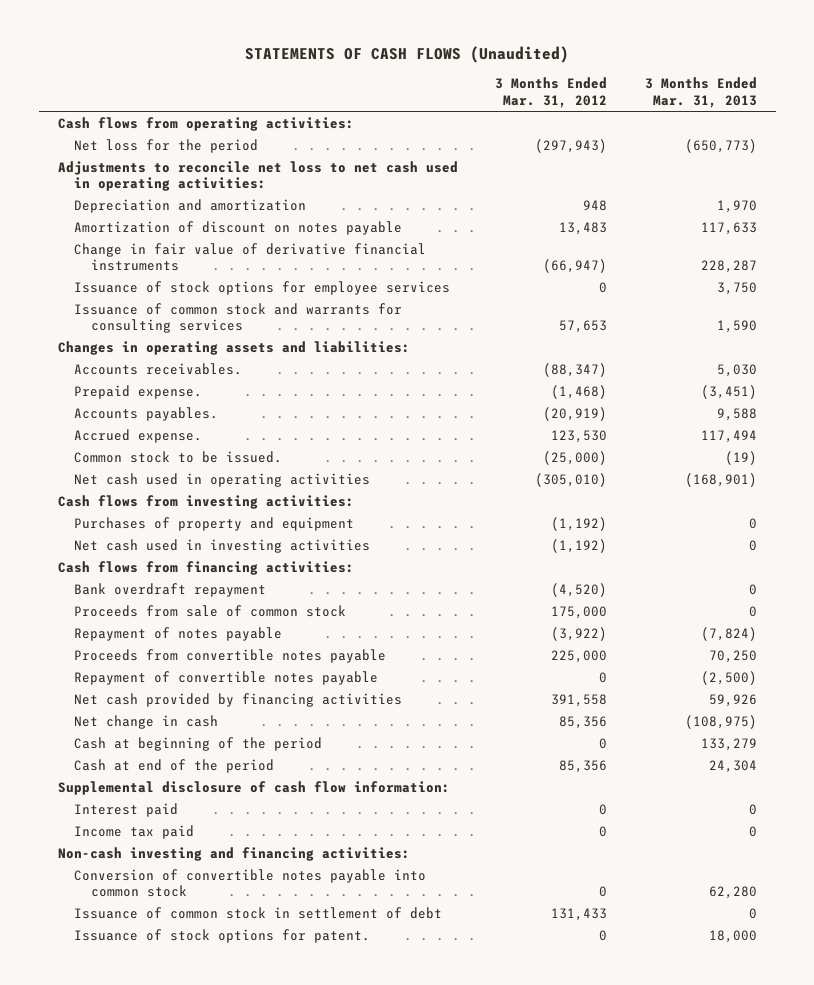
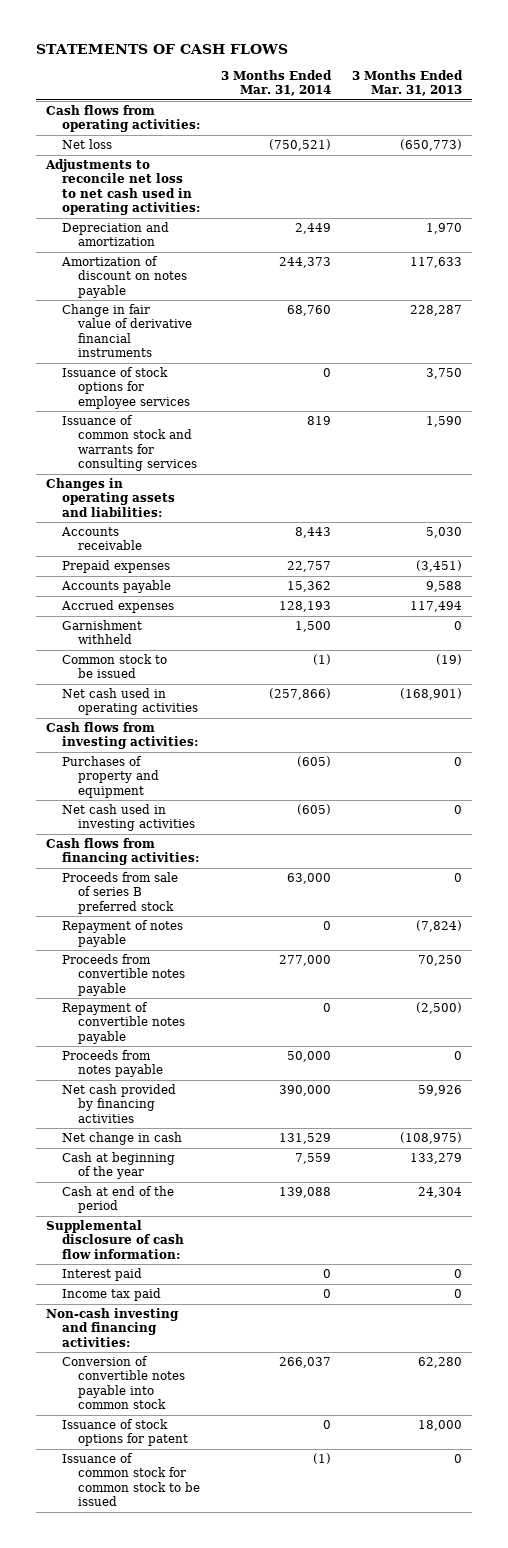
[245,46,570,64] STATEMENTS OF CASH FLOWS (Unaudited) -> [35,44,288,55] STATEMENTS OF CASH FLOWS
[495,77,608,108] 3 Months Ended Mar. 31, 2012 -> none
none -> [221,70,333,97] 3 Months Ended Mar. 31, 2014
[74,138,259,153] Net loss for the period -> [62,139,113,150] Net loss
[74,362,243,375] Accounts receivables. -> [61,527,143,551] Accounts receivable
[74,384,203,399] Prepaid expense. -> [62,560,171,574] Prepaid expenses
[74,406,219,421] Accounts payables. -> [61,580,172,594] Accounts payable
[74,428,203,443] Accrued expense. -> [61,600,175,614] Accrued expenses
none -> [62,620,143,645] Garnishment withheld
[74,450,283,463] Common stock to be issued. -> [62,654,168,679] Common stock to be issued
[74,582,267,597] Bank overdraft repayment -> none
[74,604,347,617] Proceeds from sale of common stock -> [62,872,179,914] Proceeds from sale of series B preferred stock
none -> [62,1050,164,1078] Proceeds from notes payable
[74,736,323,751] Cash at beginning of the period -> [62,1152,176,1180] Cash at beginning of the year
[74,906,443,919] Issuance of common stock in settlement of debt -> none
[74,928,371,943] Issuance of stock options for patent. -> [62,1419,189,1447] Issuance of stock options for patent
none -> [62,1453,201,1507] Issuance of common stock for common stock to be issued

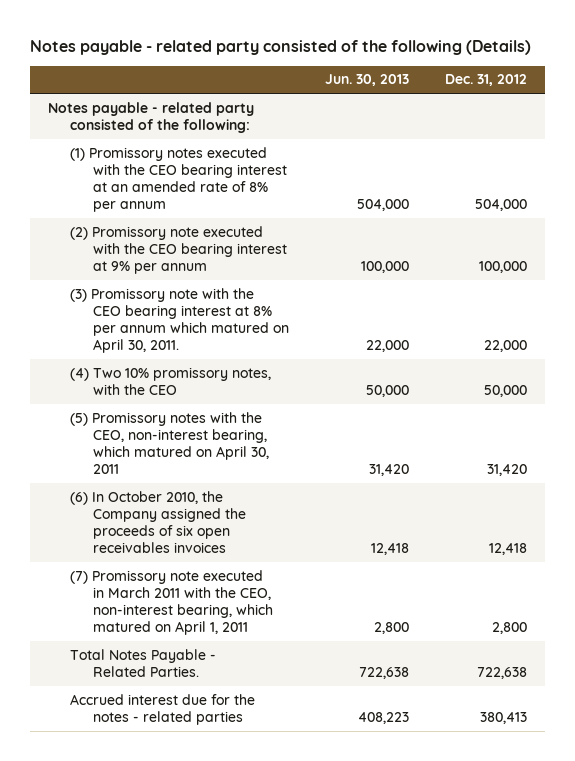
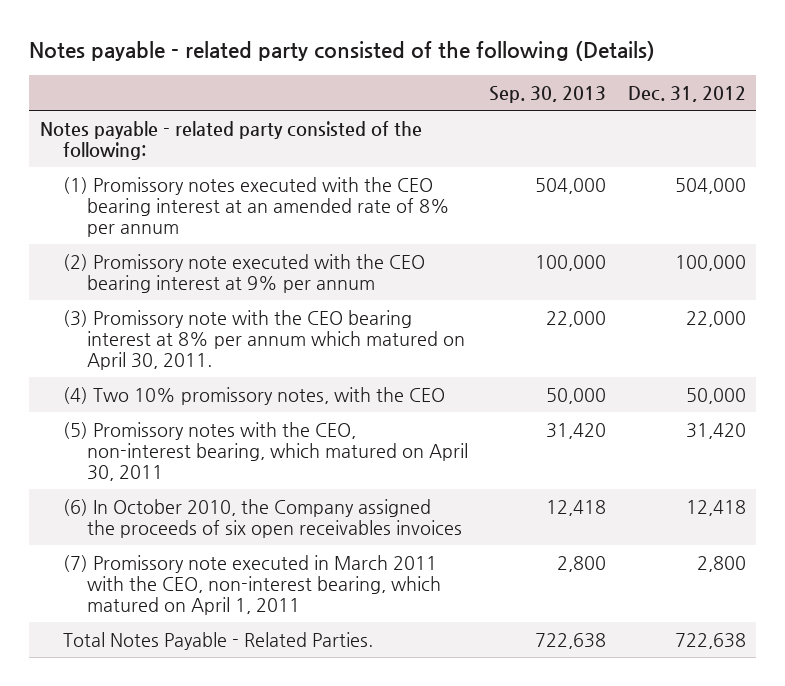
[324,74,409,87] Jun. 30, 2013 -> none
none -> [489,85,607,103] Sep. 30, 2013
[70,693,256,725] Accrued interest due for the notes - related parties -> none

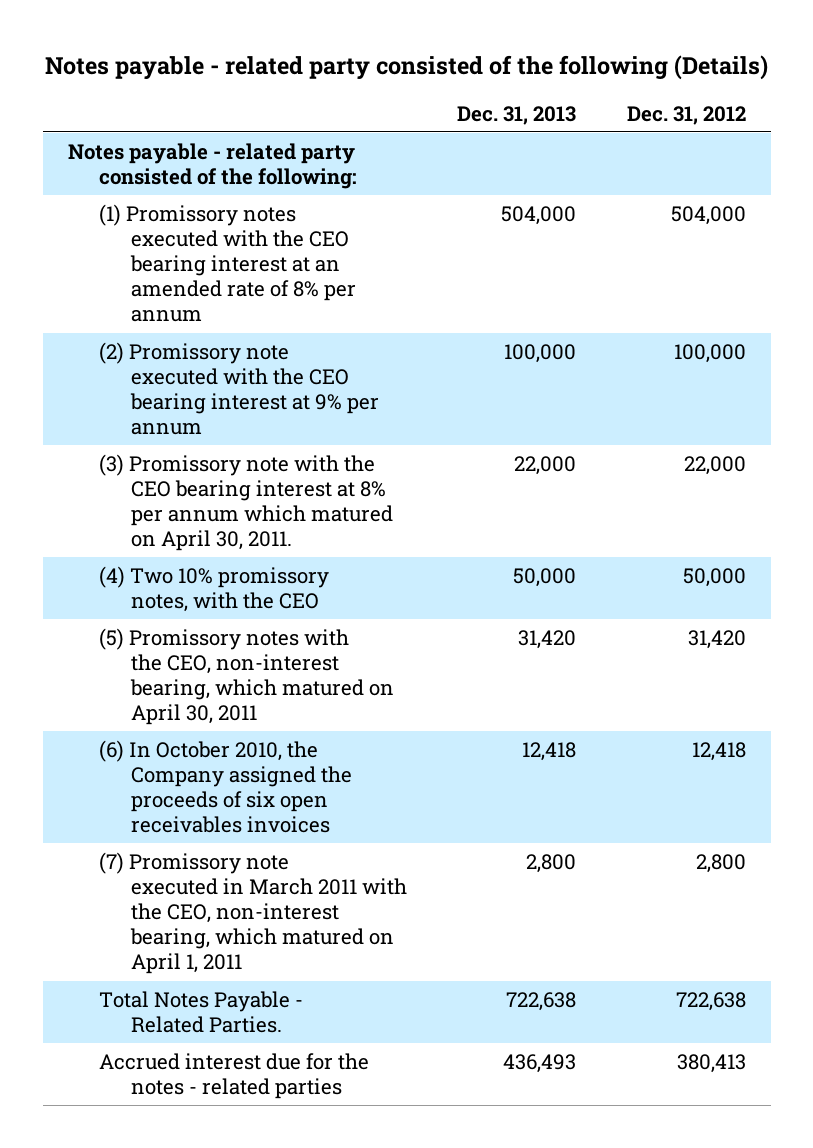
[489,85,607,103] Sep. 30, 2013 -> none
none -> [457,105,577,125] Dec. 31, 2013
none -> [99,1052,370,1100] Accrued interest due for the notes - related parties

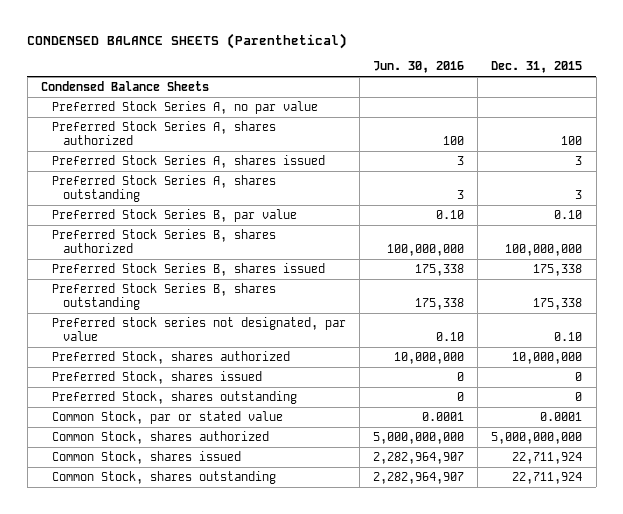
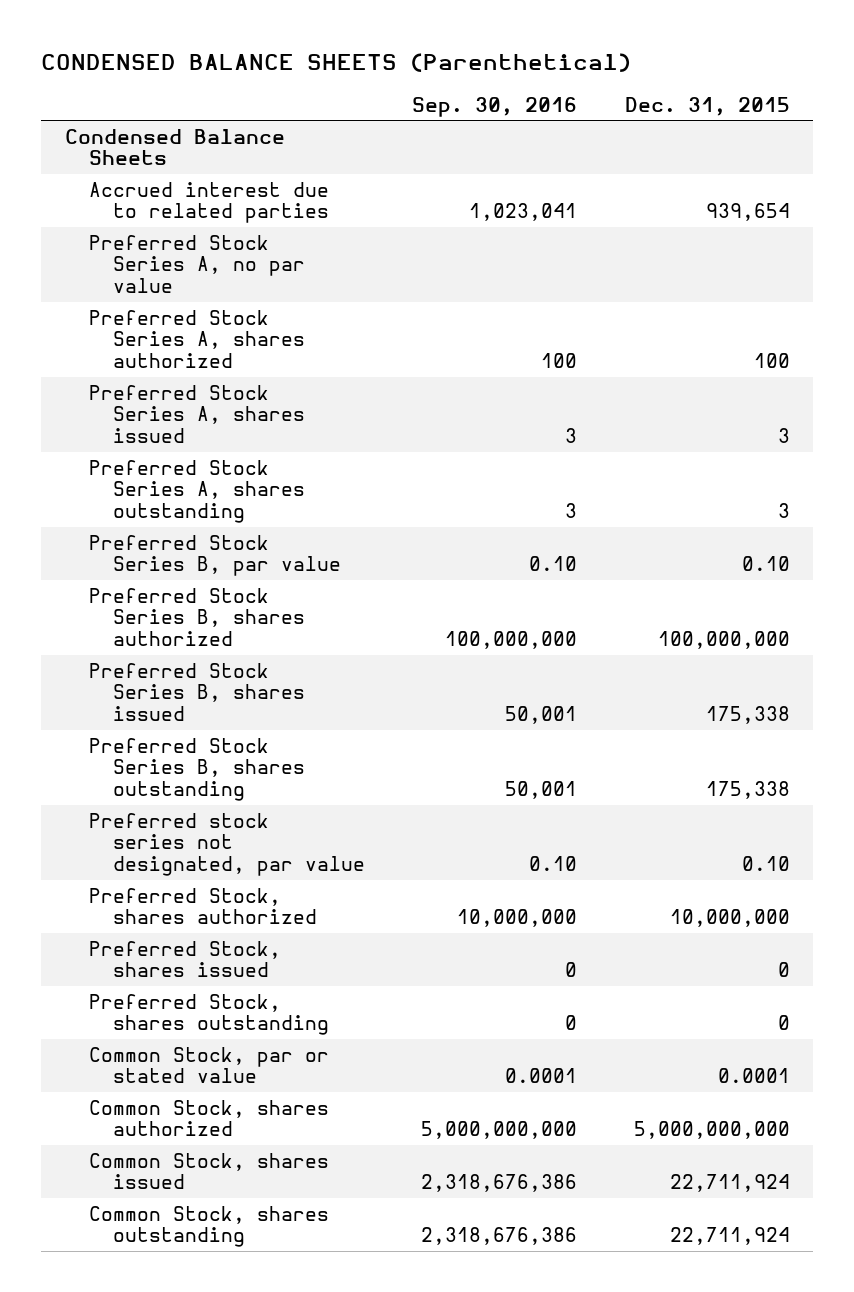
[373,61,465,74] Jun. 30, 2016 -> none
none -> [412,96,578,117] Sep. 30, 2016
none -> [88,181,329,224] Accrued interest due to related parties

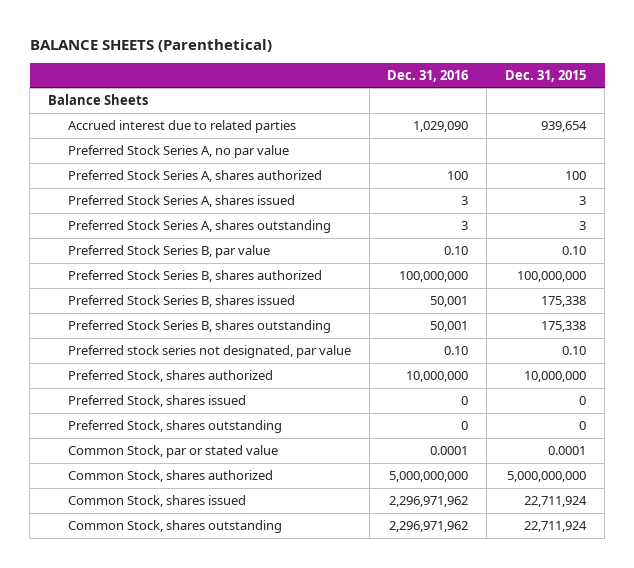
[41,53,632,73] CONDENSED BALANCE SHEETS (Parenthetical) -> [29,38,272,52] BALANCE SHEETS (Parenthetical)
[412,96,578,117] Sep. 30, 2016 -> none
none -> [387,69,469,82] Dec. 31, 2016
[64,128,285,166] Condensed Balance Sheets -> [48,93,149,105] Balance Sheets

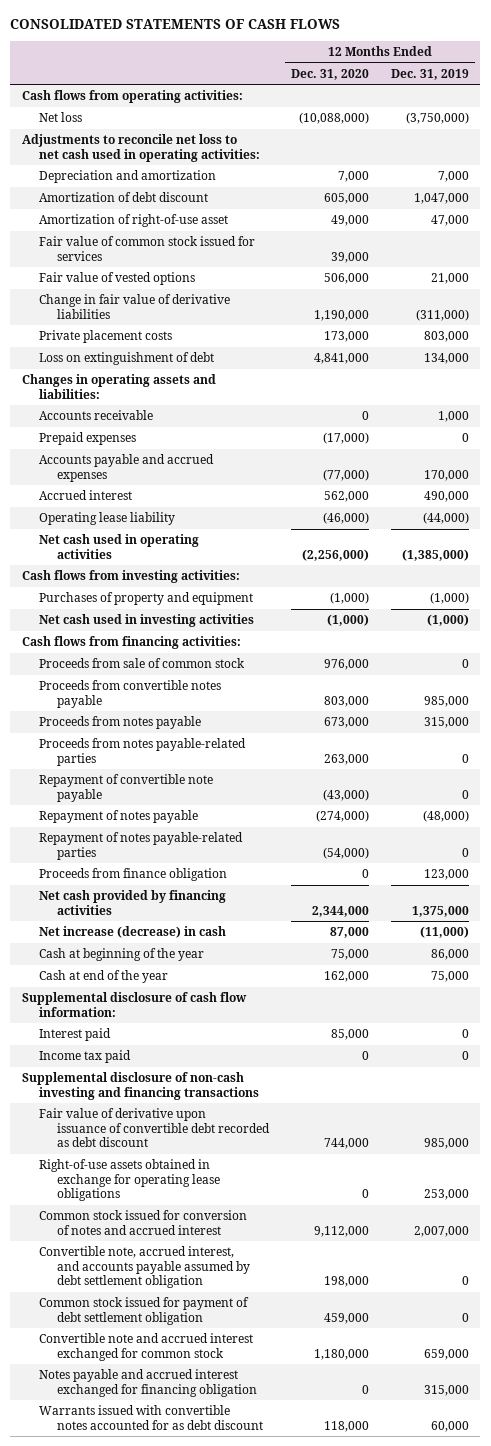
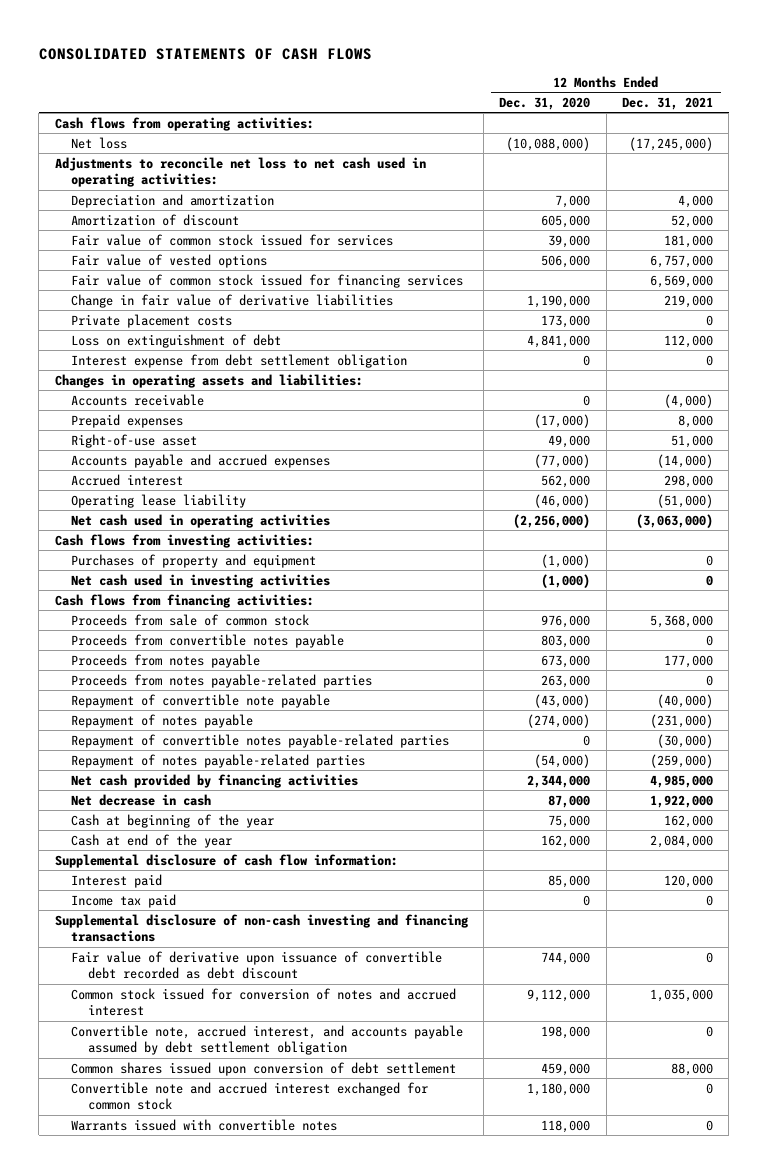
[390,68,469,80] Dec. 31, 2019 -> none
none -> [621,97,713,111] Dec. 31, 2021
[39,214,229,228] Amortization of right-of-use asset -> none
[39,192,209,203] Amortization of debt discount -> [71,213,240,226] Amortization of discount
none -> [71,273,464,288] Fair value of common stock issued for financing services
none -> [71,353,408,368] Interest expense from debt settlement obligation
none -> [71,433,198,448] Right-of-use asset
none -> [71,733,450,748] Repayment of convertible notes payable-related parties
[39,868,228,882] Proceeds from finance obligation -> none
[39,926,227,939] Net increase (decrease) in cash -> [71,793,212,806] Net decrease in cash
[39,1159,220,1202] Right-of-use assets obtained in exchange for operating lease obligations -> none
[39,1297,250,1325] Common stock issued for payment of debt settlement obligation -> [71,1061,457,1076] Common shares issued upon conversion of debt settlement
[39,1369,257,1397] Notes payable and accrued interest exchanged for financing obligation -> none
[39,1405,263,1430] Warrants issued with convertible notes accounted for as debt discount -> [71,1118,338,1131] Warrants issued with convertible notes

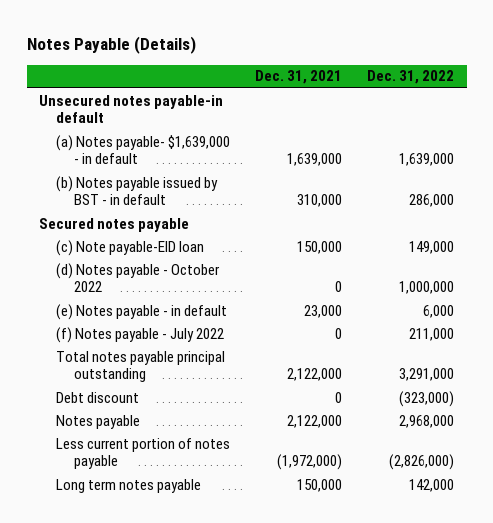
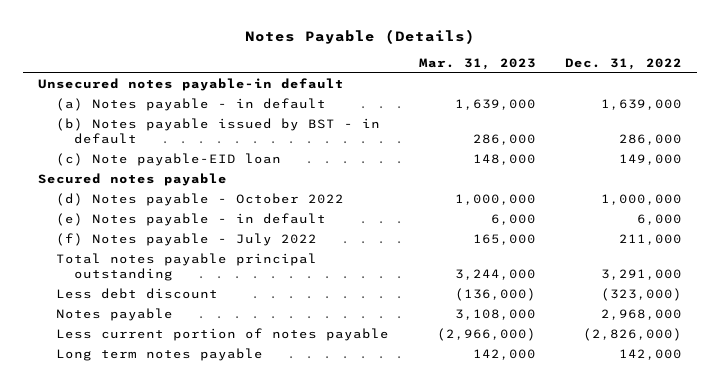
[255,70,343,85] Dec. 31, 2021 -> none
none -> [418,58,536,71] Mar. 31, 2023
[56,134,231,165] (a) Notes payable- $1,639,000 - in default -> [55,97,326,111] (a) Notes payable - in default
[39,217,190,232] Secured notes payable -> [37,172,227,186] Secured notes payable
[56,391,140,403] Debt discount -> [55,287,218,299] Less debt discount

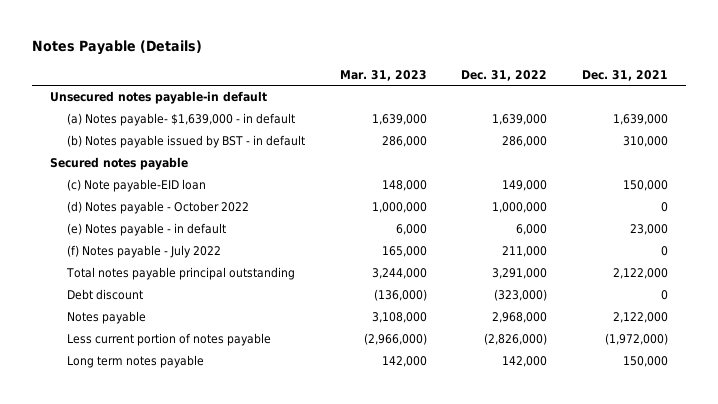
none -> [582,69,669,81] Dec. 31, 2021
[55,97,326,111] (a) Notes payable - in default -> [67,113,296,127] (a) Notes payable- $1,639,000 - in default
[55,152,281,166] (c) Note payable-EID loan -> [67,179,207,193] (c) Note payable-EID loan
[55,287,218,299] Less debt discount -> [67,289,144,301] Debt discount

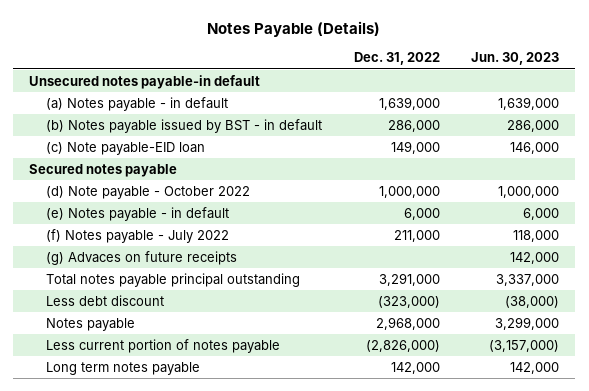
[339,69,427,81] Mar. 31, 2023 -> none
[582,69,669,81] Dec. 31, 2021 -> none
none -> [471,52,560,66] Jun. 30, 2023
[67,113,296,127] (a) Notes payable- $1,639,000 - in default -> [45,96,228,111] (a) Notes payable - in default
[49,157,188,171] Secured notes payable -> [29,163,178,177] Secured notes payable
[67,201,250,215] (d) Notes payable - October 2022 -> [45,185,250,199] (d) Note payable - October 2022
none -> [45,250,237,265] (g) Advaces on future receipts
[67,289,144,301] Debt discount -> [45,294,164,306] Less debt discount

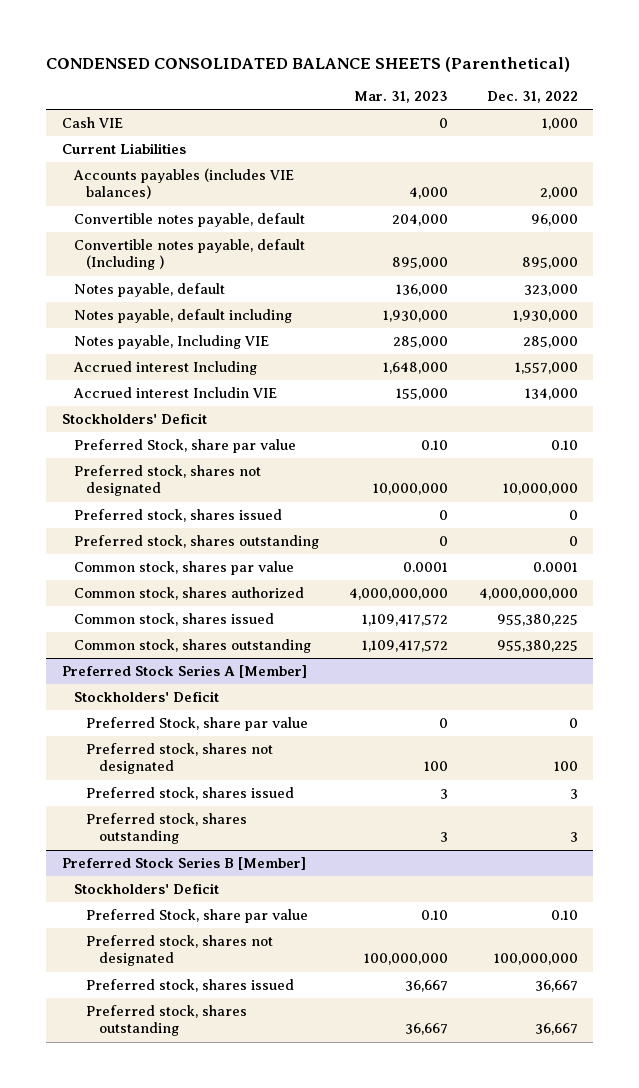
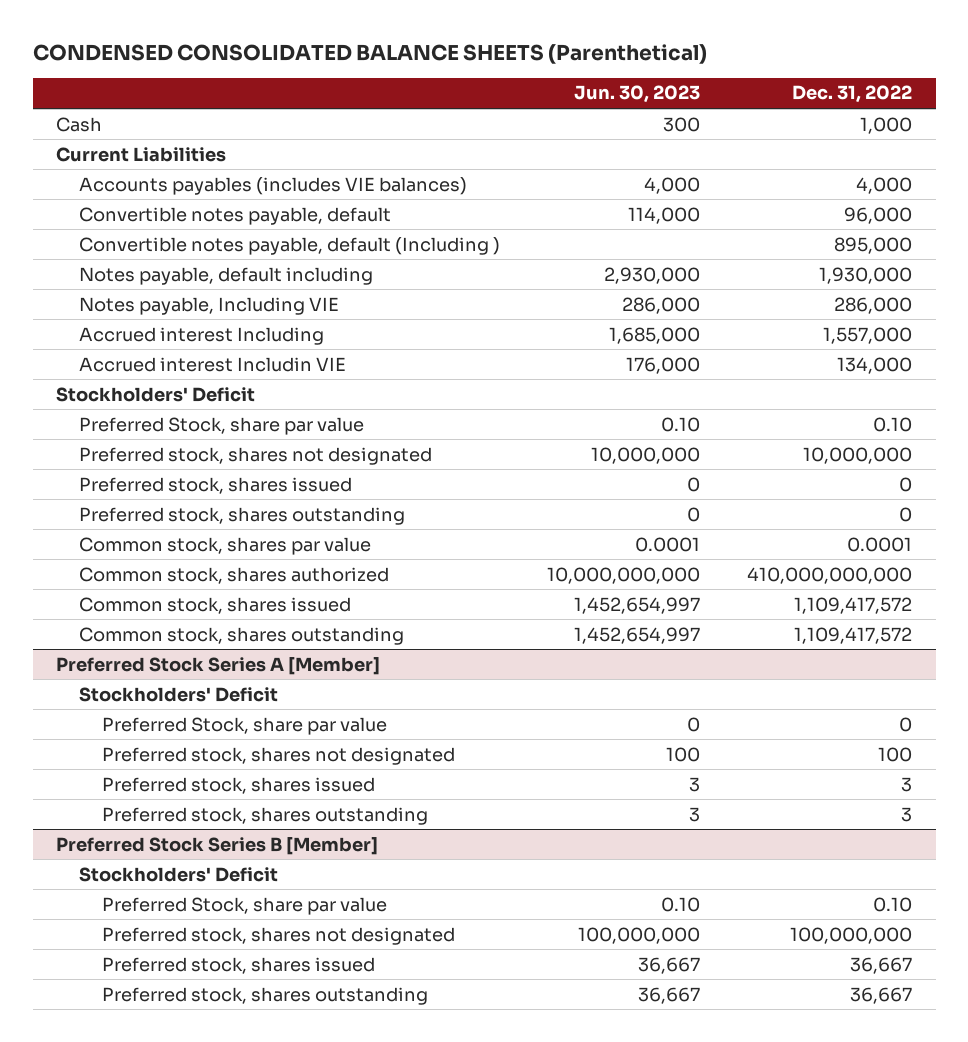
[354,91,449,104] Mar. 31, 2023 -> none
none -> [574,85,701,104] Jun. 30, 2023
[61,117,123,129] Cash VIE -> [56,116,103,132] Cash
[539,187,578,200] 2,000 -> [856,176,913,194] 4,000
[74,283,226,298] Notes payable, default -> none
[522,336,578,349] 285,000 -> [834,296,913,314] 286,000
[478,588,578,601] 4,000,000,000 -> [747,566,913,584] 410,000,000,000
[496,614,578,627] 955,380,225 -> [794,596,913,614] 1,109,417,572
[496,640,578,653] 955,380,225 -> [794,626,913,644] 1,109,417,572

